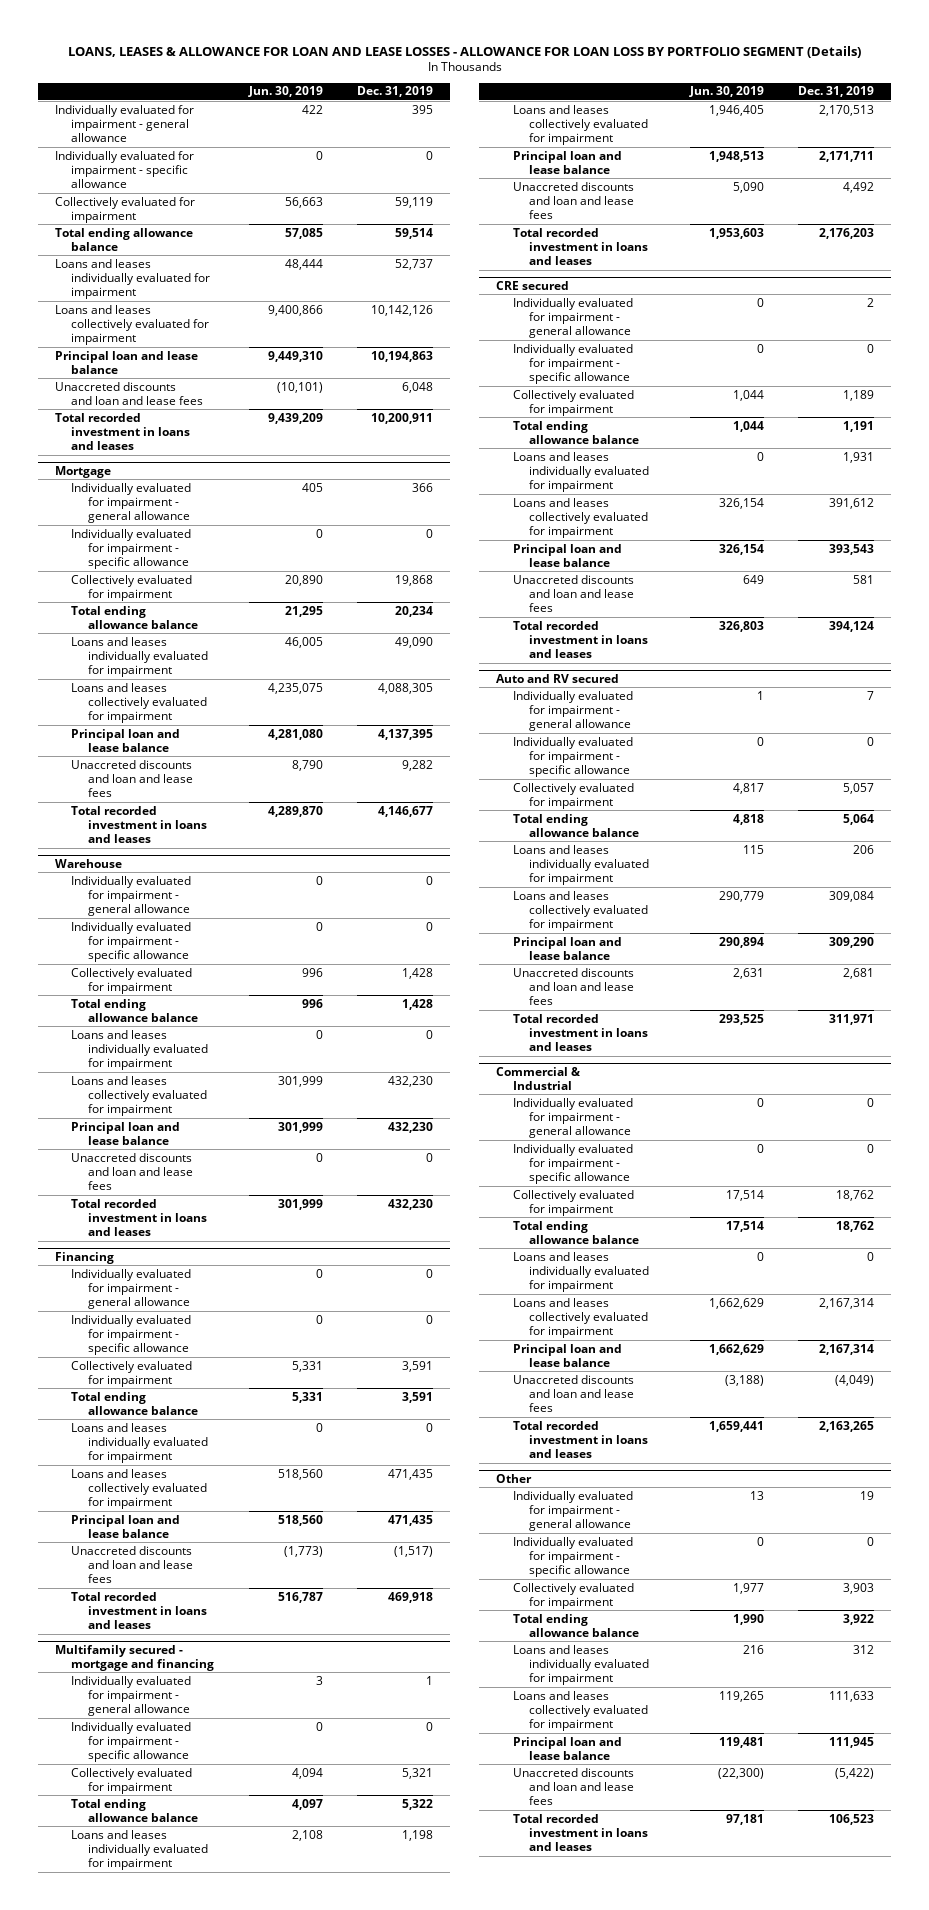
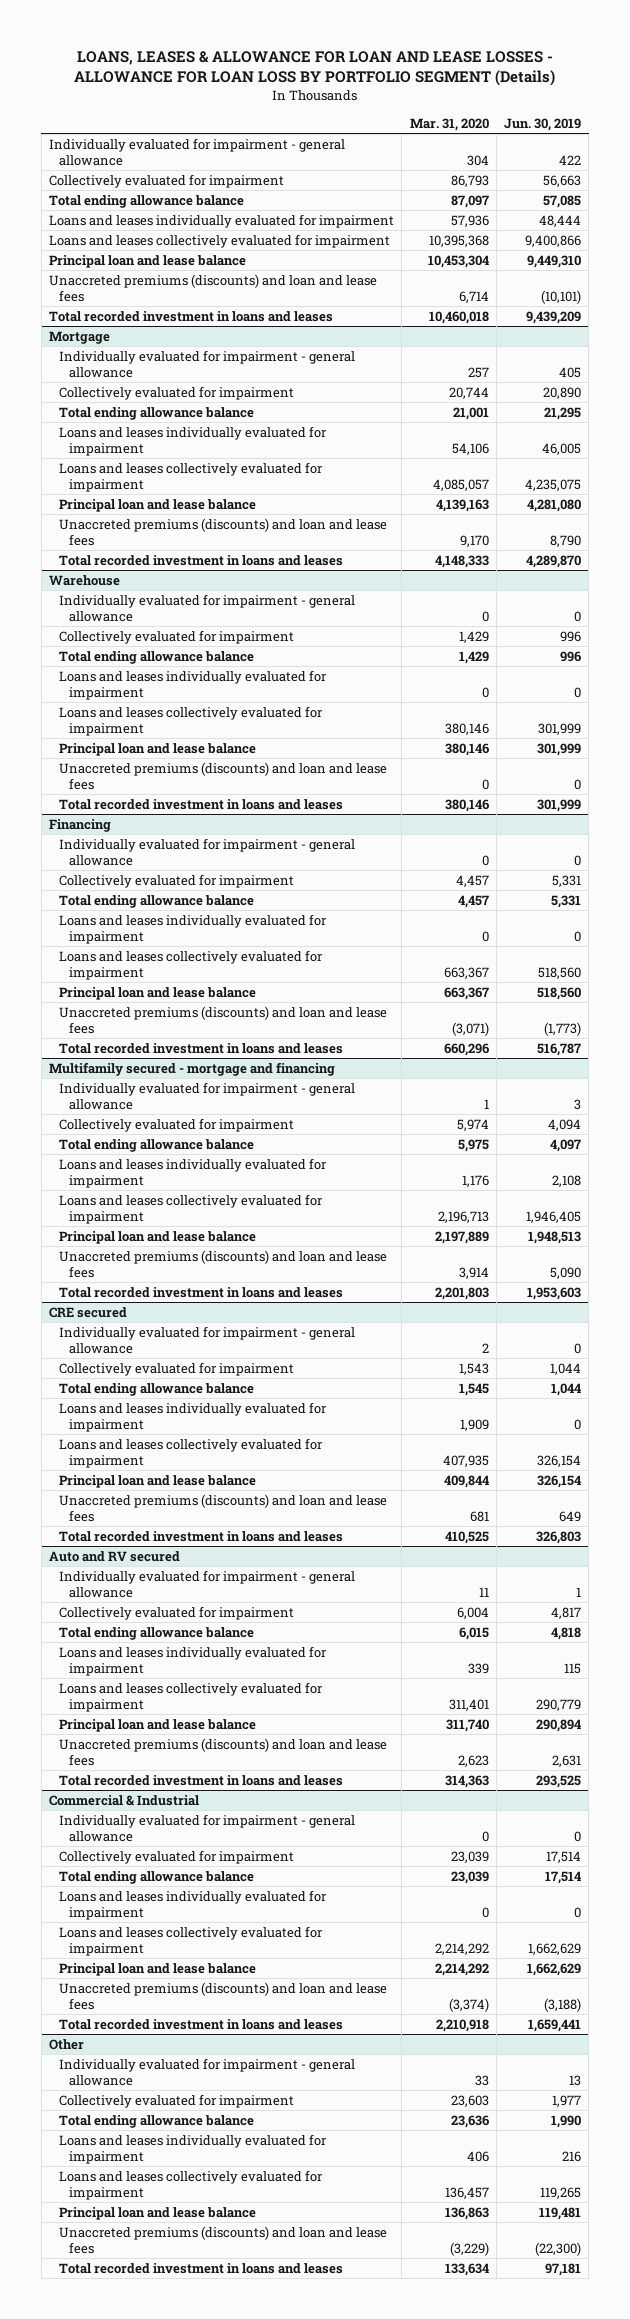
[357,86,434,98] Dec. 31, 2019 -> none
none -> [409,117,489,131] Mar. 31, 2020
[54,150,194,189] Individually evaluated for impairment - specific allowance -> none
[54,381,204,405] Unaccreted discounts and loan and lease fees -> [48,273,377,302] Unaccreted premiums (discounts) and loan and lease fees
[71,528,192,570] Individually evaluated for impairment - specific allowance -> none
[71,759,193,798] Unaccreted discounts and loan and lease fees -> [58,517,387,546] Unaccreted premiums (discounts) and loan and lease fees
[71,921,192,963] Individually evaluated for impairment - specific allowance -> none
[71,1152,193,1191] Unaccreted discounts and loan and lease fees -> [58,761,387,790] Unaccreted premiums (discounts) and loan and lease fees
[71,1314,192,1356] Individually evaluated for impairment - specific allowance -> none
[71,1545,193,1584] Unaccreted discounts and loan and lease fees -> [58,1005,387,1034] Unaccreted premiums (discounts) and loan and lease fees
[71,1721,192,1763] Individually evaluated for impairment - specific allowance -> none
[512,181,635,220] Unaccreted discounts and loan and lease fees -> [58,1249,387,1278] Unaccreted premiums (discounts) and loan and lease fees
[512,343,633,385] Individually evaluated for impairment - specific allowance -> none
[512,574,635,613] Unaccreted discounts and loan and lease fees -> [58,1493,387,1522] Unaccreted premiums (discounts) and loan and lease fees
[512,736,633,778] Individually evaluated for impairment - specific allowance -> none
[512,967,635,1006] Unaccreted discounts and loan and lease fees -> [58,1737,387,1766] Unaccreted premiums (discounts) and loan and lease fees
[512,1143,633,1185] Individually evaluated for impairment - specific allowance -> none
[512,1374,635,1413] Unaccreted discounts and loan and lease fees -> [58,1981,387,2010] Unaccreted premiums (discounts) and loan and lease fees
[512,1536,633,1578] Individually evaluated for impairment - specific allowance -> none
[512,1767,635,1806] Unaccreted discounts and loan and lease fees -> [58,2225,387,2254] Unaccreted premiums (discounts) and loan and lease fees

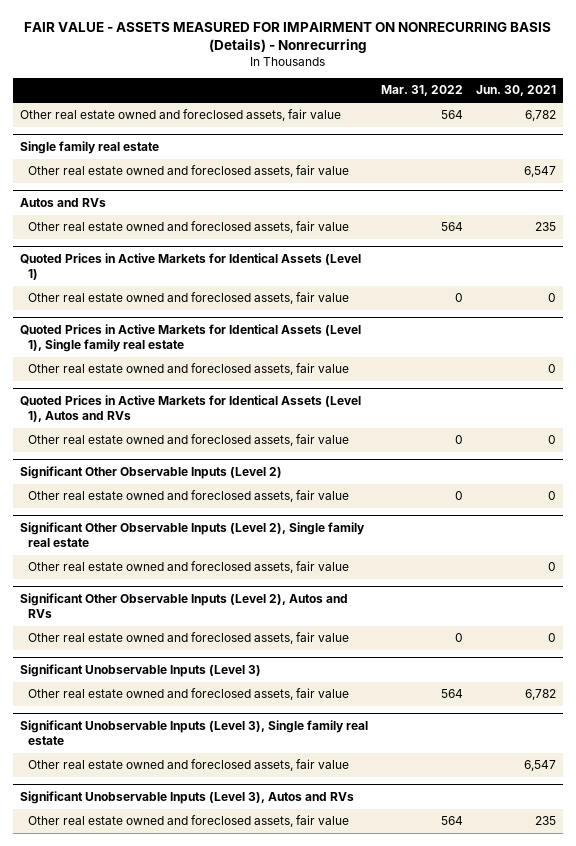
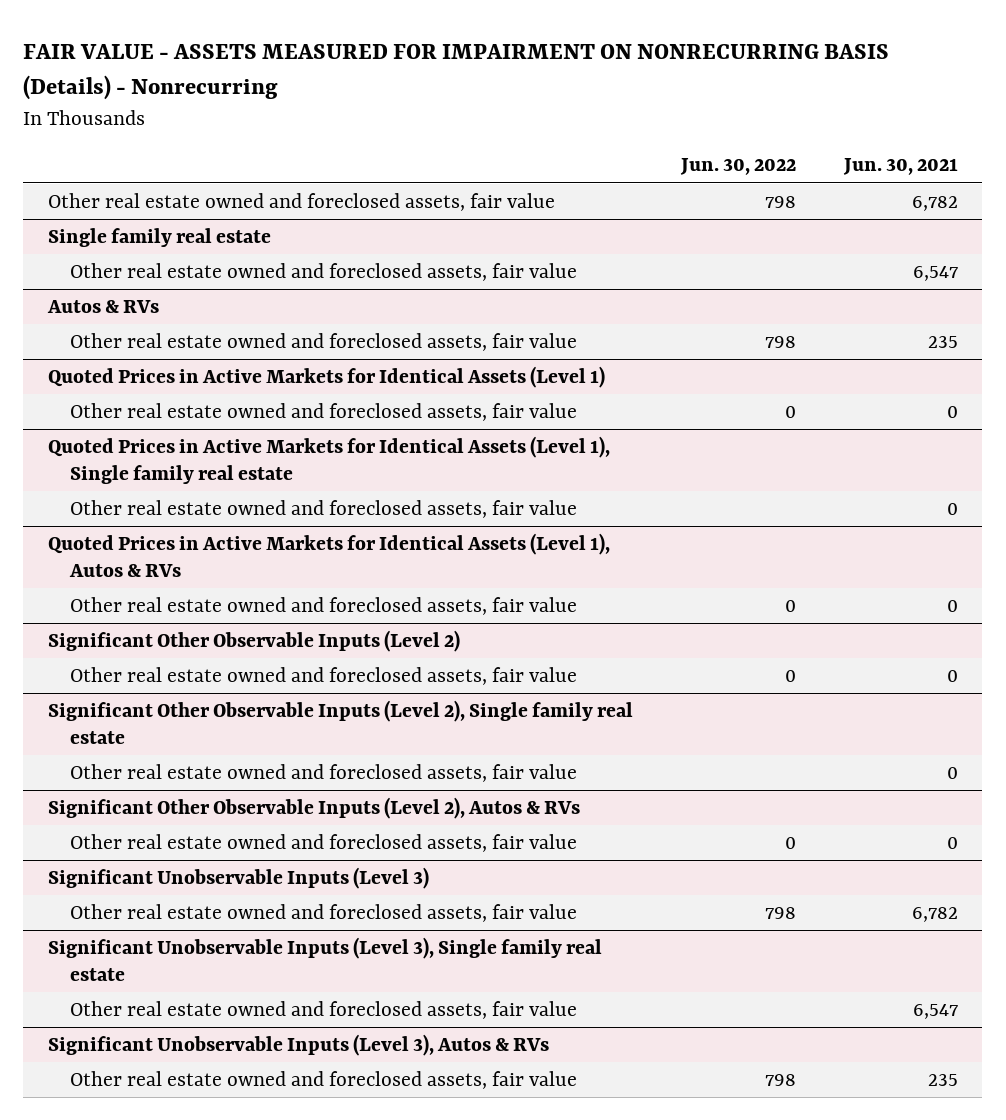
[381,85,464,97] Mar. 31, 2022 -> none
none -> [679,158,796,176] Jun. 30, 2022
[19,198,106,208] Autos and RVs -> [46,300,159,314] Autos & RVs
[19,395,361,423] Quoted Prices in Active Markets for Identical Assets (Level 1), Autos and RVs -> [47,533,610,577] Quoted Prices in Active Markets for Identical Assets (Level 1), Autos & RVs
[19,593,348,619] Significant Other Observable Inputs (Level 2), Autos and RVs -> [47,797,580,820] Significant Other Observable Inputs (Level 2), Autos & RVs
[19,791,354,805] Significant Unobservable Inputs (Level 3), Autos and RVs -> [47,1034,549,1057] Significant Unobservable Inputs (Level 3), Autos & RVs

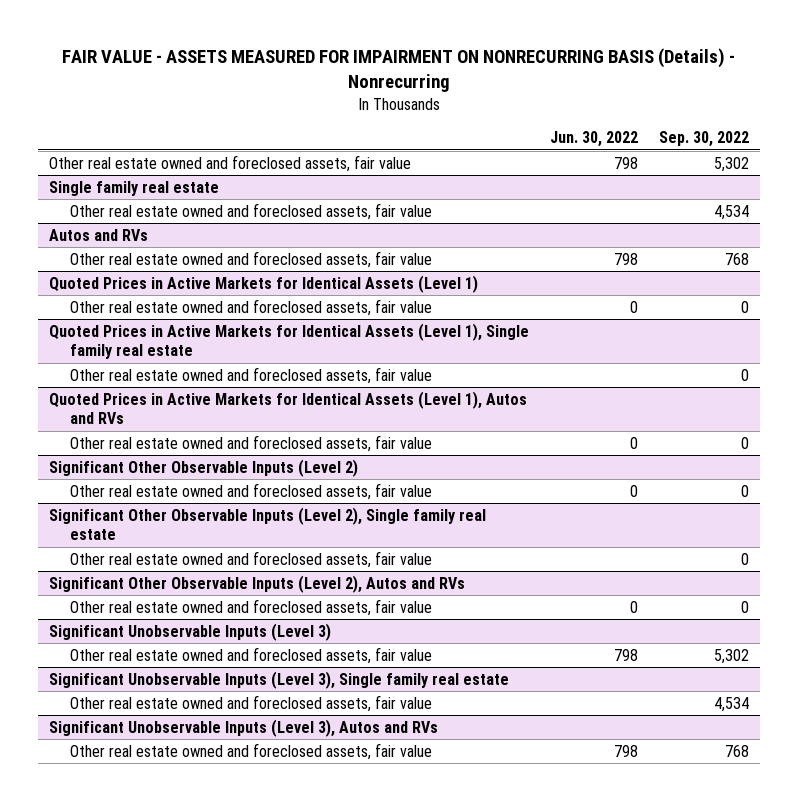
[843,158,959,176] Jun. 30, 2021 -> none
none -> [659,131,750,148] Sep. 30, 2022
[46,300,159,314] Autos & RVs -> [49,228,149,241] Autos and RVs
[47,533,610,577] Quoted Prices in Active Markets for Identical Assets (Level 1), Autos & RVs -> [49,390,528,425] Quoted Prices in Active Markets for Identical Assets (Level 1), Autos and RVs
[47,797,580,820] Significant Other Observable Inputs (Level 2), Autos & RVs -> [49,574,466,593] Significant Other Observable Inputs (Level 2), Autos and RVs
[47,1034,549,1057] Significant Unobservable Inputs (Level 3), Autos & RVs -> [49,718,439,737] Significant Unobservable Inputs (Level 3), Autos and RVs

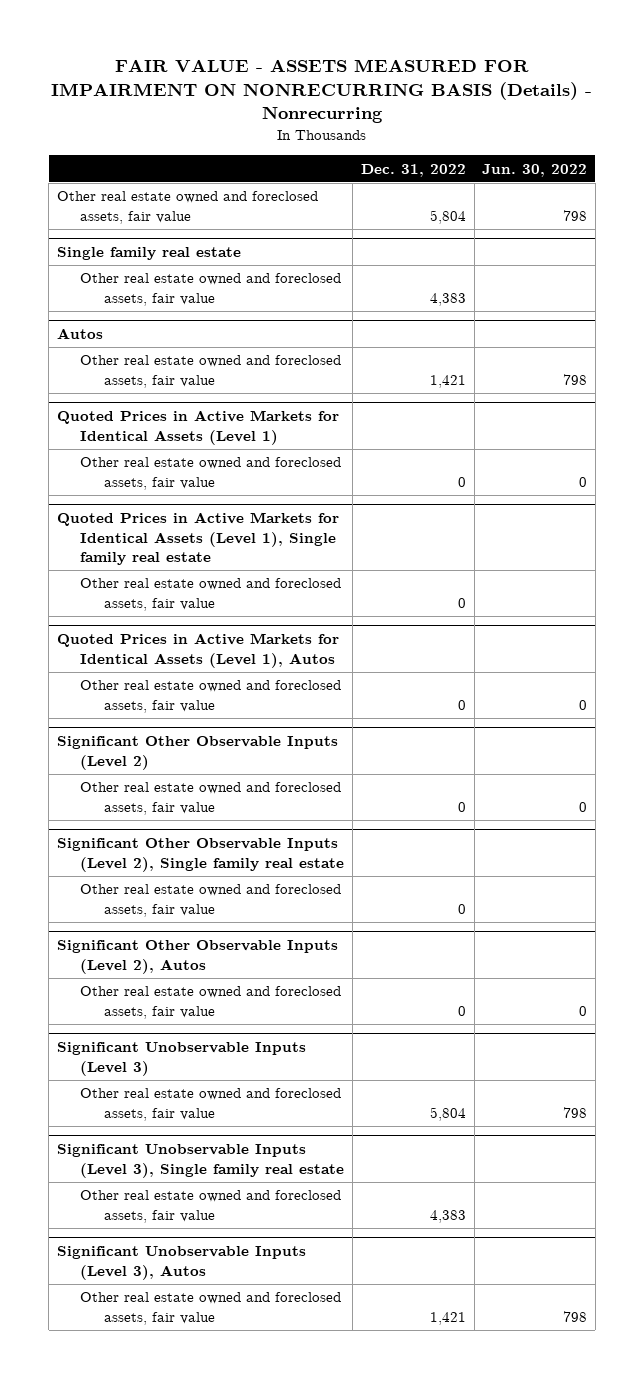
[659,131,750,148] Sep. 30, 2022 -> none
none -> [360,163,466,177] Dec. 31, 2022
[49,228,149,241] Autos and RVs -> [56,328,103,340] Autos
[49,390,528,425] Quoted Prices in Active Markets for Identical Assets (Level 1), Autos and RVs -> [56,633,339,668] Quoted Prices in Active Markets for Identical Assets (Level 1), Autos
[49,574,466,593] Significant Other Observable Inputs (Level 2), Autos and RVs -> [56,940,338,974] Significant Other Observable Inputs (Level 2), Autos
[49,718,439,737] Significant Unobservable Inputs (Level 3), Autos and RVs -> [56,1246,306,1280] Significant Unobservable Inputs (Level 3), Autos

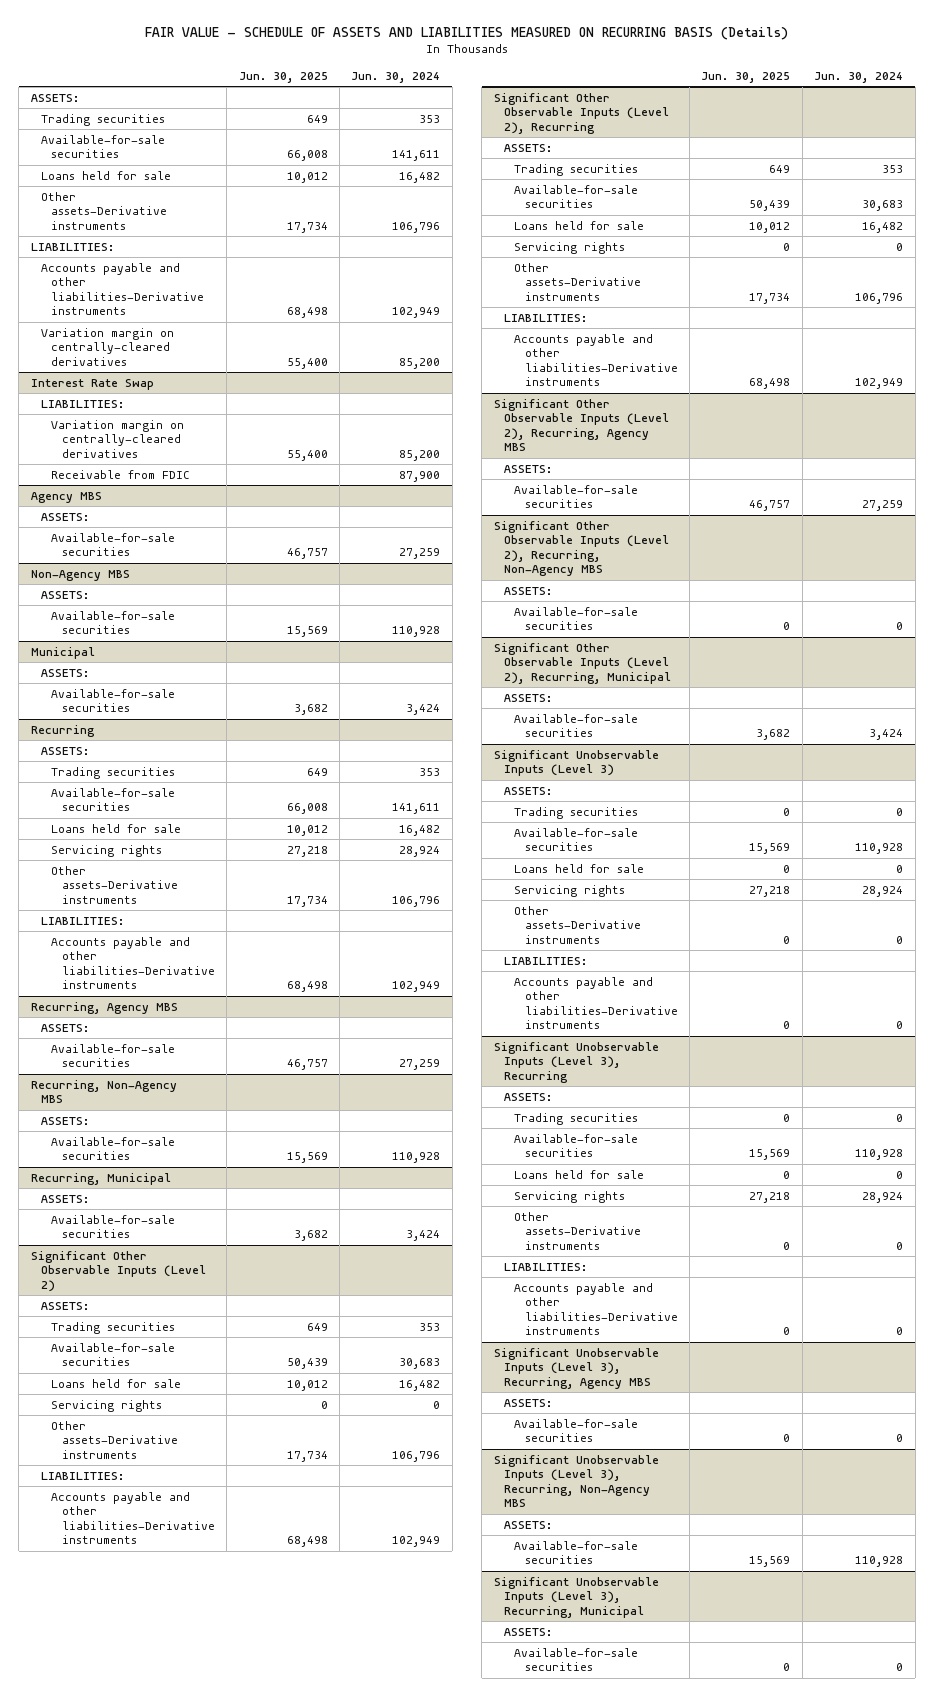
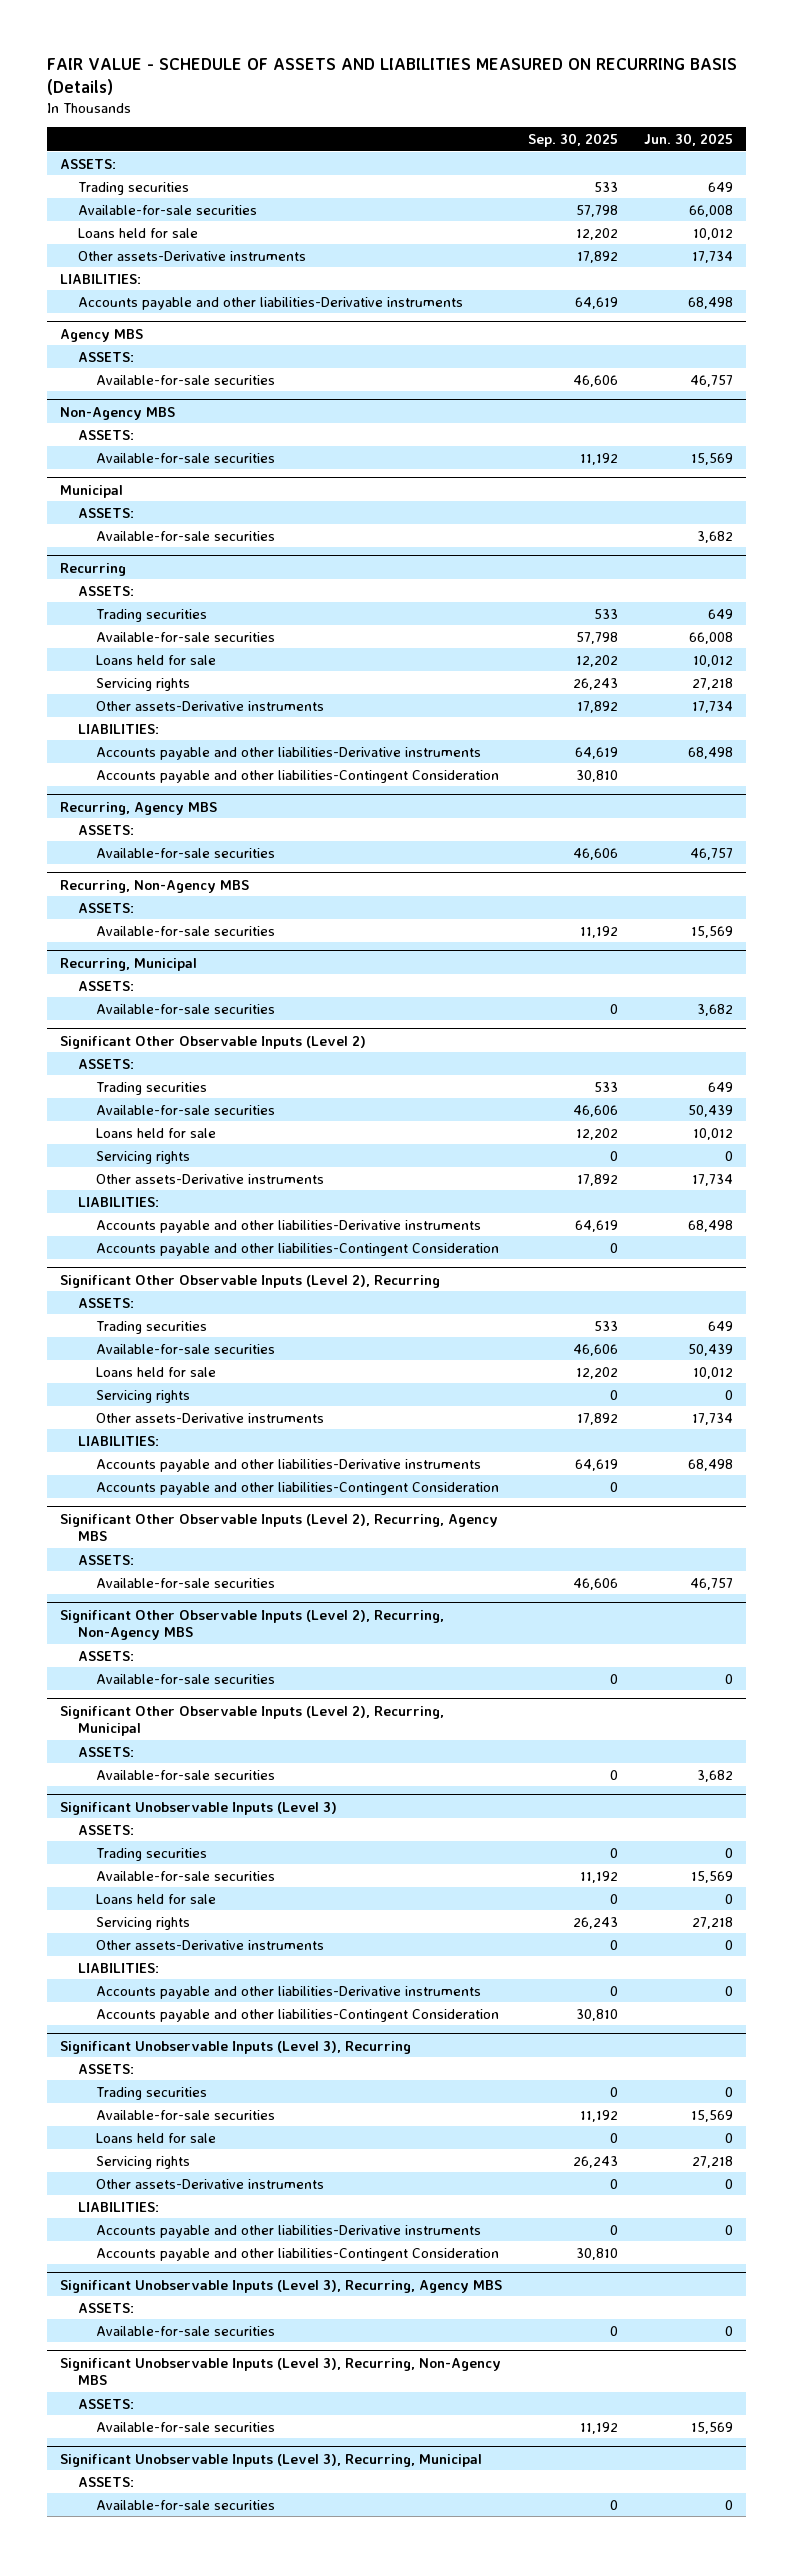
[351,71,441,83] Jun. 30, 2024 -> none
none -> [527,132,618,147] Sep. 30, 2025
[41,327,175,366] Variation margin on centrally-cleared derivatives -> none
[30,378,154,390] Interest Rate Swap -> none
[41,399,125,408] LIABILITIES: -> none
[51,419,185,458] Variation margin on centrally-cleared derivatives -> none
[51,469,191,479] Receivable from FDIC -> none
none -> [95,769,499,783] Accounts payable and other liabilities-Contingent Consideration
none -> [95,1242,499,1256] Accounts payable and other liabilities-Contingent Consideration
none -> [95,1481,499,1495] Accounts payable and other liabilities-Contingent Consideration
none -> [95,2008,499,2022] Accounts payable and other liabilities-Contingent Consideration
none -> [95,2247,499,2261] Accounts payable and other liabilities-Contingent Consideration

